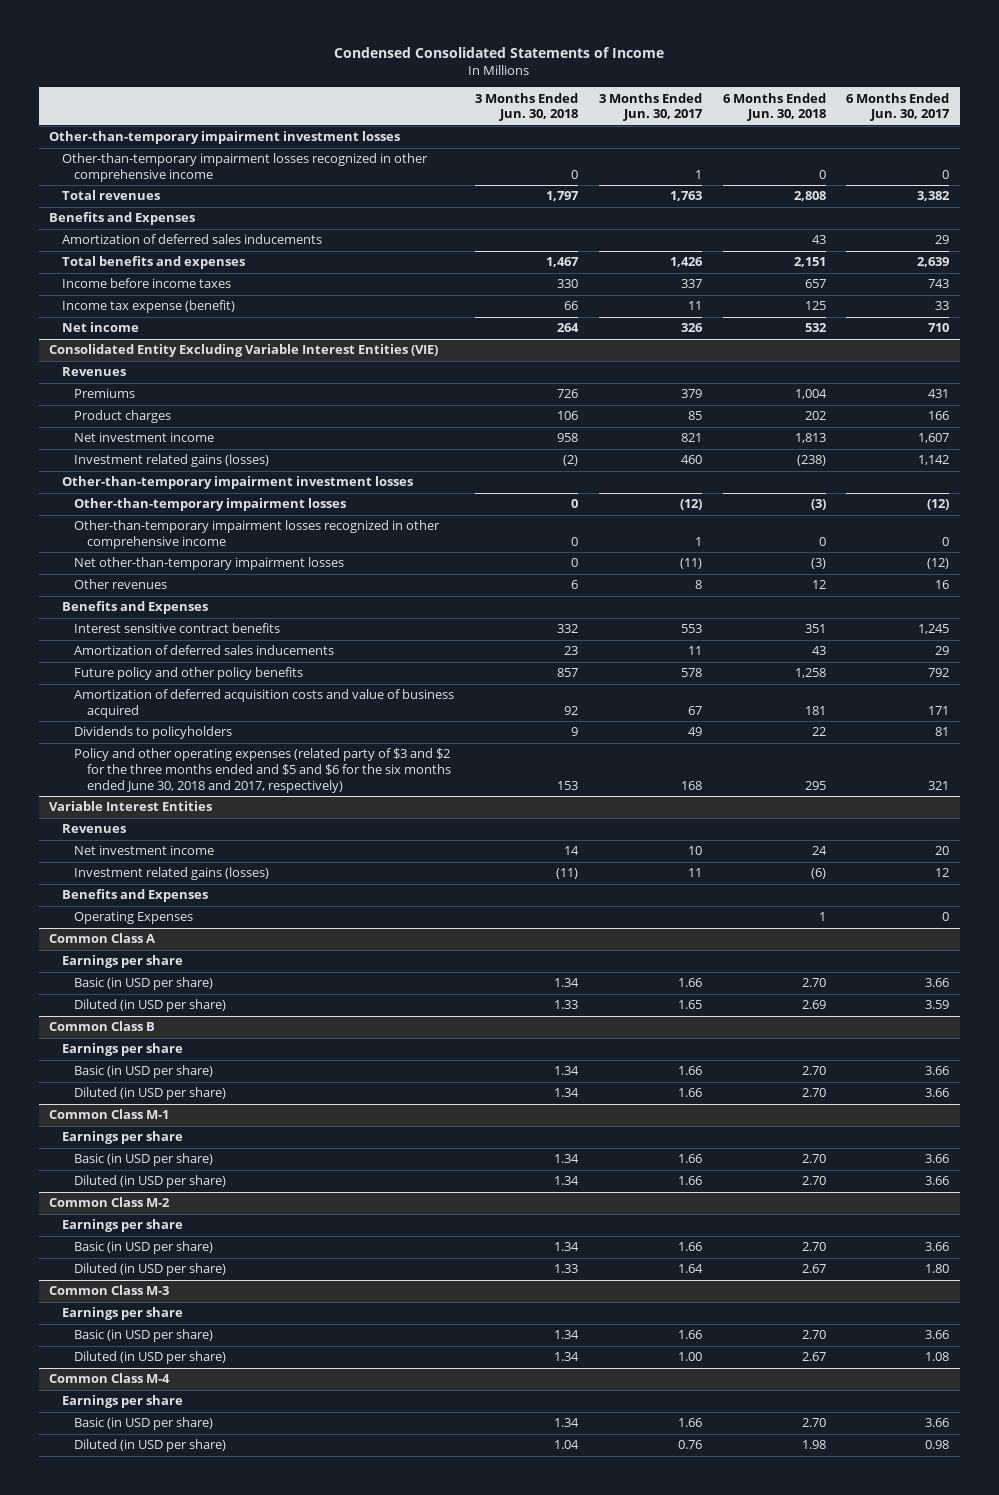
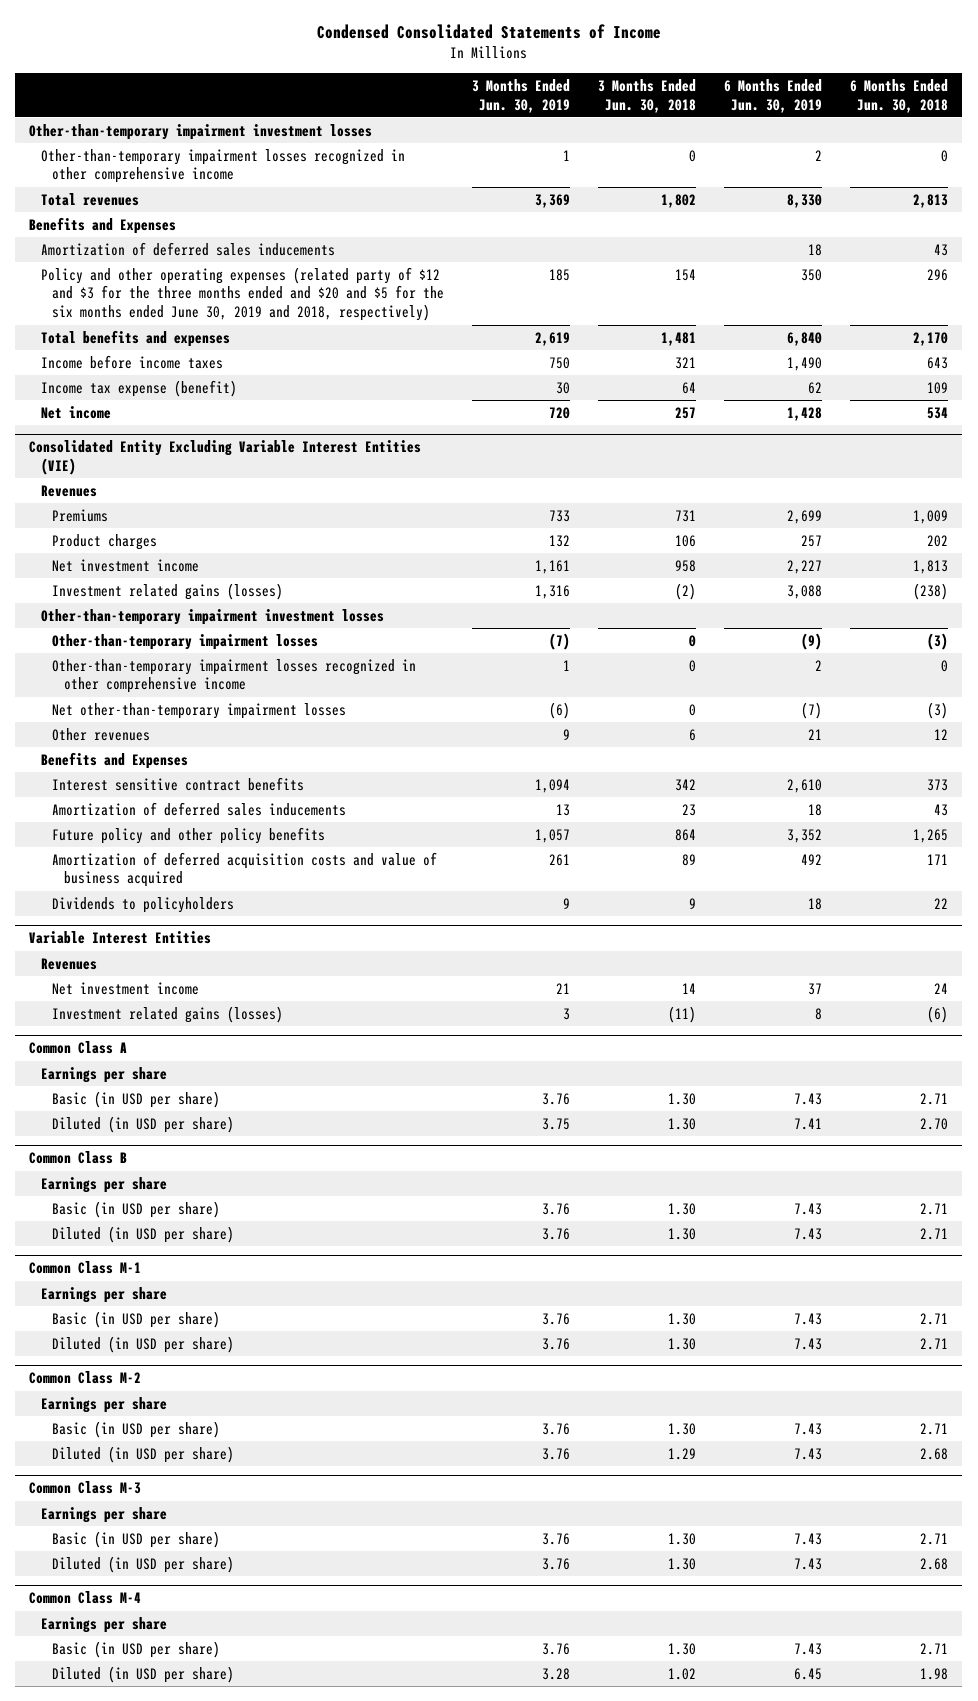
[598,92,703,122] 3 Months Ended Jun. 30, 2017 -> none
[846,92,951,122] 6 Months Ended Jun. 30, 2017 -> none
none -> [472,78,571,113] 3 Months Ended Jun. 30, 2019
none -> [724,78,823,113] 6 Months Ended Jun. 30, 2019
[546,191,580,202] 1,797 -> [661,193,697,208] 1,802
[793,191,826,202] 2,808 -> [913,193,949,208] 2,813
none -> [40,266,445,322] Policy and other operating expenses (related party of $12 and $3 for the three months ended and $20 and $5 for the six months ended June 30, 2019 and 2018, respectively)
[546,257,580,268] 1,467 -> [661,331,697,346] 1,481
[793,257,826,268] 2,151 -> [913,331,949,346] 2,170
[557,279,579,289] 330 -> [675,356,697,369] 321
[804,279,826,289] 657 -> [927,356,949,369] 643
[564,301,579,311] 66 -> [682,381,697,394] 64
[804,301,826,311] 125 -> [927,381,949,394] 109
[557,323,580,333] 264 -> [675,406,697,419] 257
[804,323,827,333] 532 -> [927,406,949,419] 534
[557,389,579,399] 726 -> [675,509,697,522] 731
[794,389,827,400] 1,004 -> [913,509,949,524] 1,009
[557,624,579,634] 332 -> [675,778,697,791] 342
[804,624,826,634] 351 -> [927,778,949,791] 373
[557,668,579,678] 857 -> [675,828,697,841] 864
[794,668,826,679] 1,258 -> [913,828,949,843] 1,265
[564,706,579,716] 92 -> [682,853,697,866] 89
[804,706,826,716] 181 -> [927,853,949,865] 171
[74,748,451,793] Policy and other operating expenses (related party of $3 and $2 for the three months ended and $5 and $6 for the six months ended June 30, 2018 and 2017, respectively) -> none
[61,889,208,903] Benefits and Expenses -> none
[74,911,194,925] Operating Expenses -> none
[554,978,580,988] 1.34 -> [668,1092,697,1105] 1.30
[801,978,826,988] 2.70 -> [920,1092,949,1105] 2.71
[554,1000,579,1010] 1.33 -> [668,1117,697,1130] 1.30
[801,1000,826,1010] 2.69 -> [920,1117,949,1130] 2.70
[554,1066,580,1076] 1.34 -> [668,1202,697,1215] 1.30
[801,1066,826,1076] 2.70 -> [920,1202,949,1215] 2.71
[554,1088,580,1098] 1.34 -> [668,1227,697,1240] 1.30
[801,1088,826,1098] 2.70 -> [920,1227,949,1240] 2.71
[554,1154,580,1164] 1.34 -> [668,1312,697,1325] 1.30
[801,1154,826,1164] 2.70 -> [920,1312,949,1325] 2.71
[554,1176,580,1186] 1.34 -> [668,1337,697,1350] 1.30
[801,1176,826,1186] 2.70 -> [920,1337,949,1350] 2.71
[554,1242,580,1252] 1.34 -> [668,1422,697,1435] 1.30
[801,1242,826,1252] 2.70 -> [920,1422,949,1435] 2.71
[554,1264,579,1274] 1.33 -> [668,1447,697,1460] 1.29
[801,1264,826,1274] 2.67 -> [920,1447,949,1460] 2.68
[554,1330,580,1340] 1.34 -> [668,1532,697,1545] 1.30
[801,1330,826,1340] 2.70 -> [920,1532,949,1545] 2.71
[554,1352,580,1362] 1.34 -> [668,1557,697,1570] 1.30
[801,1352,826,1362] 2.67 -> [920,1557,949,1570] 2.68
[554,1418,580,1428] 1.34 -> [668,1642,697,1655] 1.30
[801,1418,826,1428] 2.70 -> [920,1642,949,1655] 2.71
[554,1440,580,1450] 1.04 -> [668,1667,697,1680] 1.02

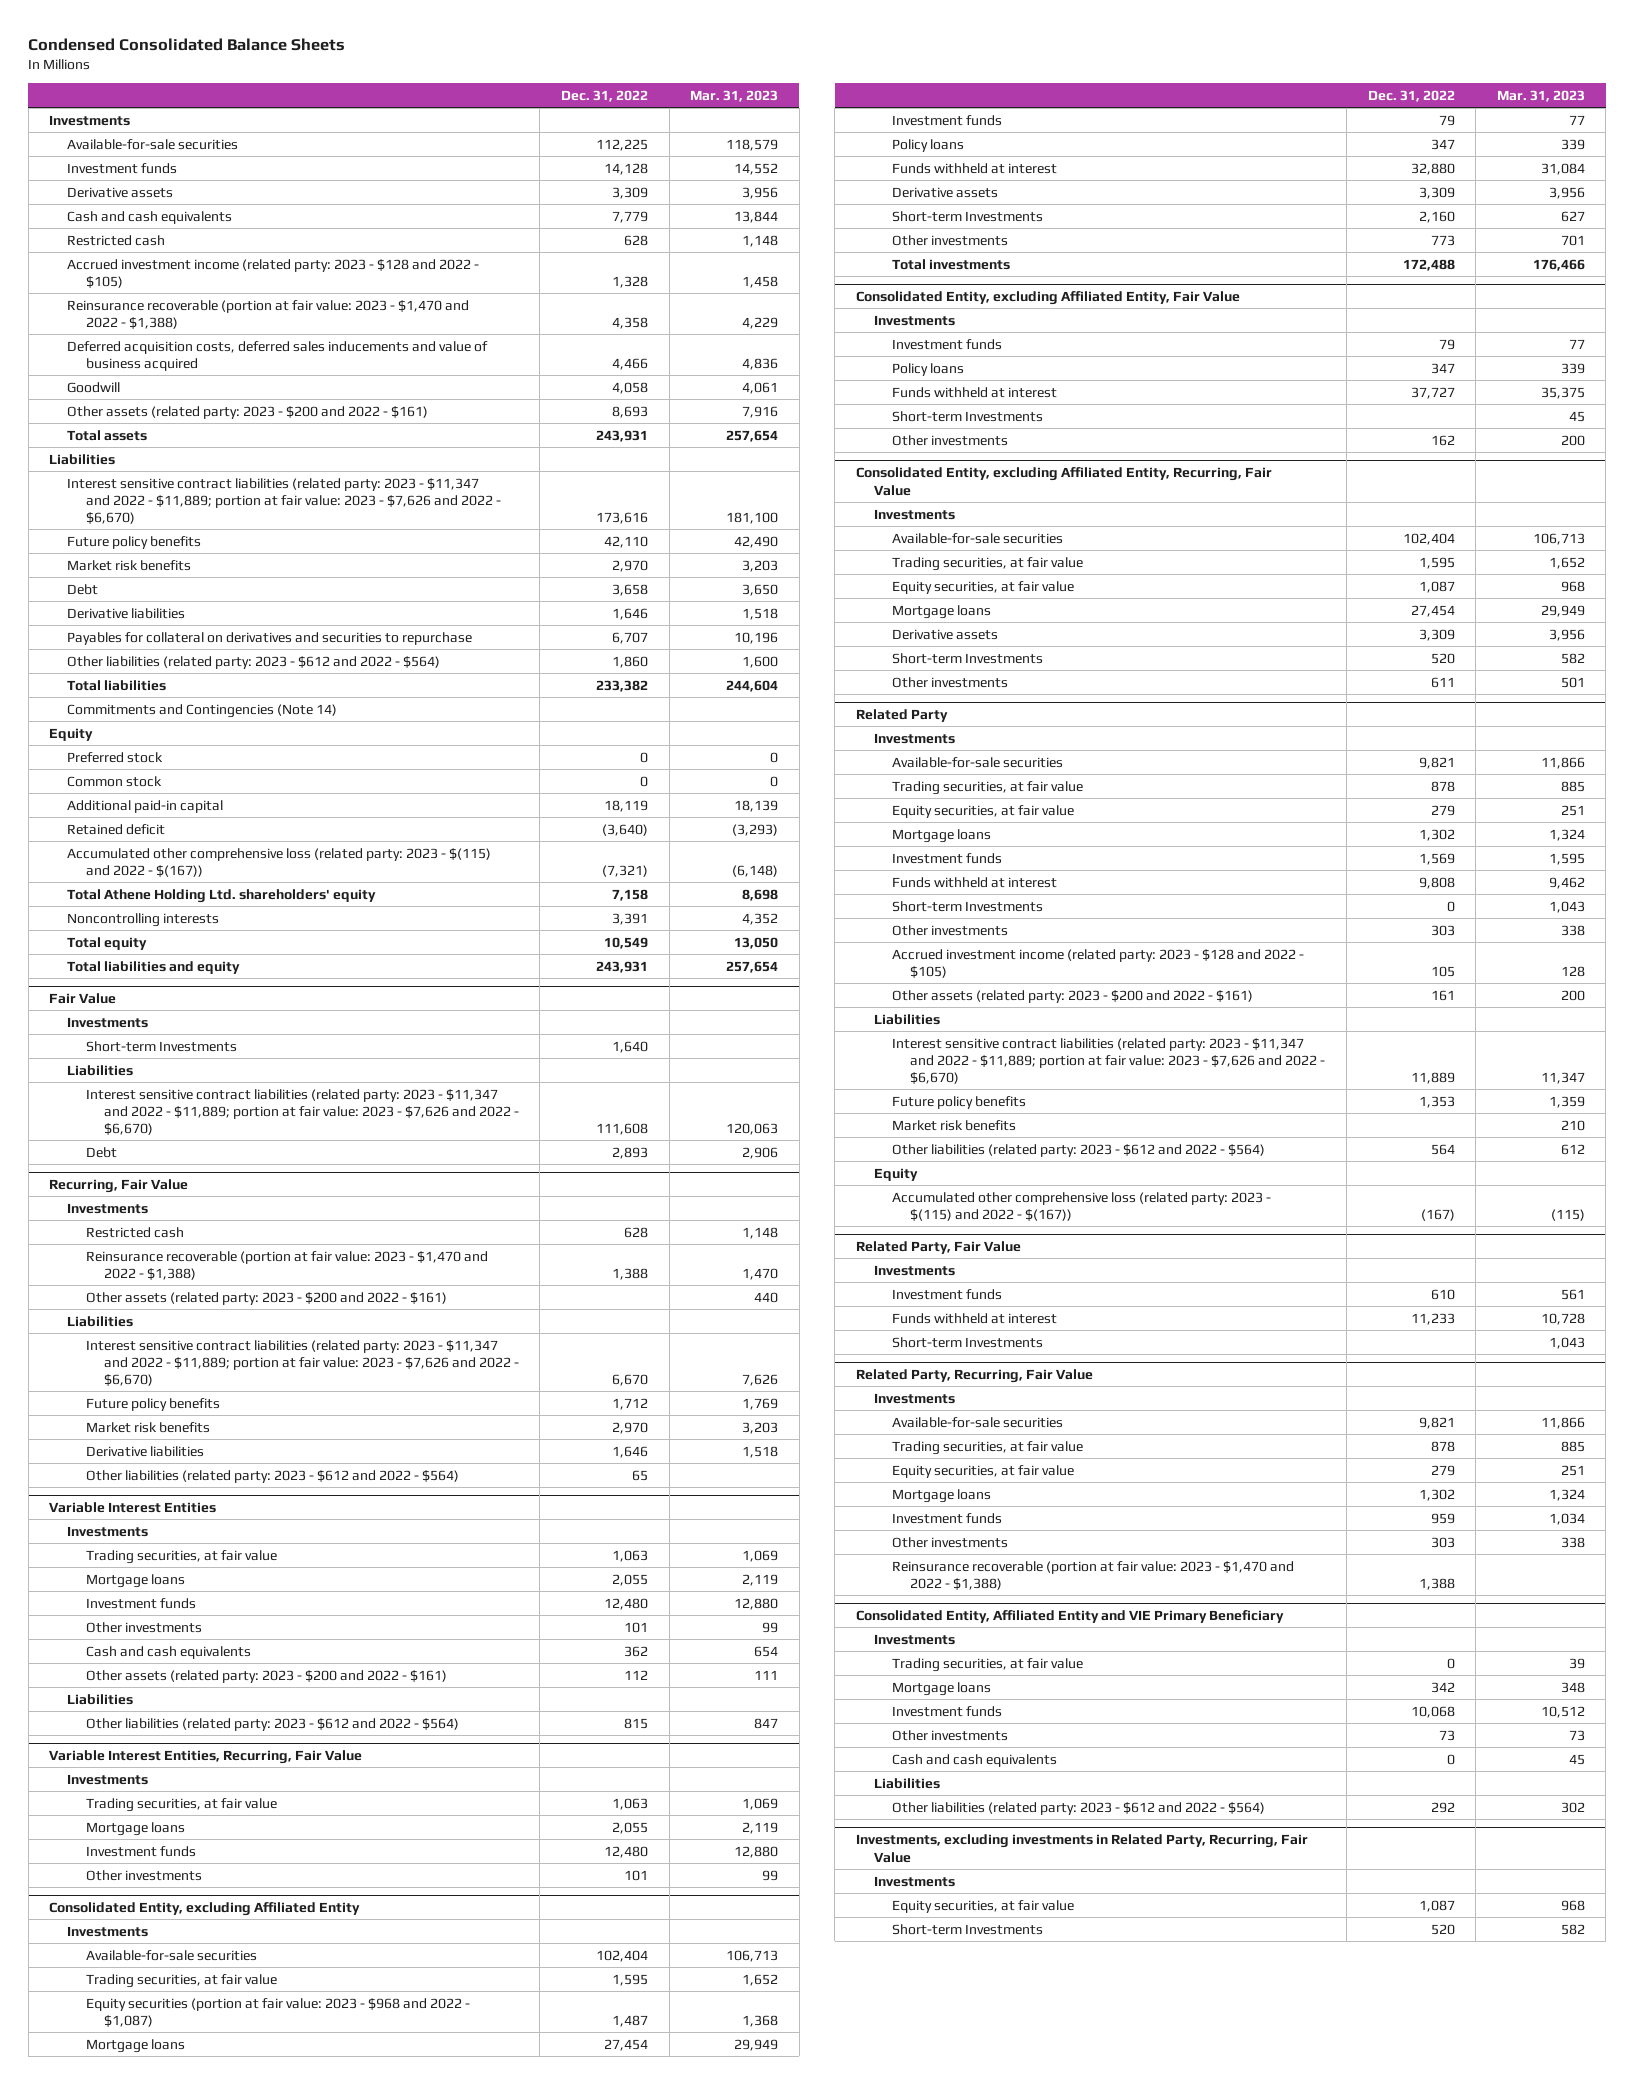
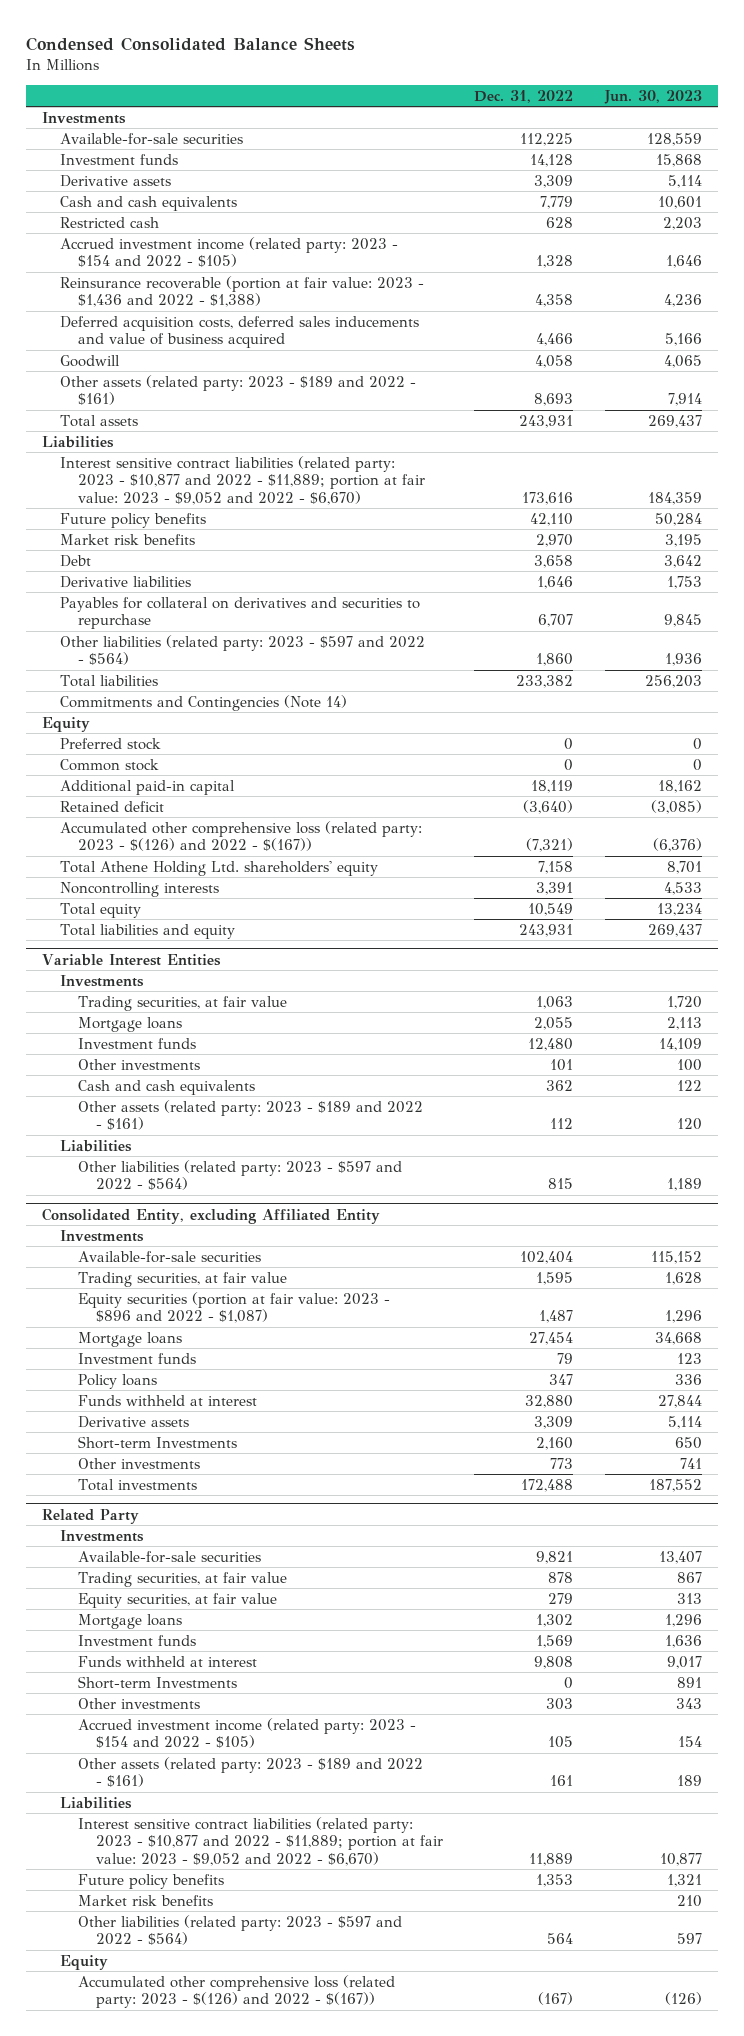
[690,89,779,102] Mar. 31, 2023 -> none
none -> [603,89,702,104] Jun. 30, 2023
[67,258,480,288] Accrued investment income (related party: 2023 - $128 and 2022 - $105) -> [59,236,398,268] Accrued investment income (related party: 2023 - $154 and 2022 - $105)
[67,299,470,329] Reinsurance recoverable (portion at fair value: 2023 - $1,470 and 2022 - $1,388) -> [59,275,424,308] Reinsurance recoverable (portion at fair value: 2023 - $1,436 and 2022 - $1,388)
[67,405,429,419] Other assets (related party: 2023 - $200 and 2022 - $161) -> [59,374,416,406] Other assets (related party: 2023 - $189 and 2022 - $161)
[67,477,501,525] Interest sensitive contract liabilities (related party: 2023 - $11,347 and 2022 - $11,889; portion at fair value: 2023 - $7,626 and 2022 - $6,670) -> [59,455,425,505] Interest sensitive contract liabilities (related party: 2023 - $10,877 and 2022 - $11,889; portion at fair value: 2023 - $9,052 and 2022 - $6,670)
[67,655,441,669] Other liabilities (related party: 2023 - $612 and 2022 - $564) -> [59,634,425,666] Other liabilities (related party: 2023 - $597 and 2022 - $564)
[67,847,492,877] Accumulated other comprehensive loss (related party: 2023 - $(115) and 2022 - $(167)) -> [59,820,422,852] Accumulated other comprehensive loss (related party: 2023 - $(126) and 2022 - $(167))
[49,993,117,1005] Fair Value -> none
[67,1016,149,1028] Investments -> none
[85,1040,237,1052] Short-term Investments -> none
[67,1064,134,1076] Liabilities -> none
[85,1088,519,1136] Interest sensitive contract liabilities (related party: 2023 - $11,347 and 2022 - $11,889; portion at fair value: 2023 - $7,626 and 2022 - $6,670) -> none
[85,1146,117,1158] Debt -> none
[49,1179,189,1194] Recurring, Fair Value -> none
[67,1202,149,1214] Investments -> none
[85,1226,184,1238] Restricted cash -> none
[85,1250,488,1280] Reinsurance recoverable (portion at fair value: 2023 - $1,470 and 2022 - $1,388) -> none
[85,1291,447,1305] Other assets (related party: 2023 - $200 and 2022 - $161) -> none
[67,1315,134,1327] Liabilities -> none
[85,1339,519,1387] Interest sensitive contract liabilities (related party: 2023 - $11,347 and 2022 - $11,889; portion at fair value: 2023 - $7,626 and 2022 - $6,670) -> none
[85,1397,220,1411] Future policy benefits -> none
[85,1421,210,1433] Market risk benefits -> none
[85,1445,204,1457] Derivative liabilities -> none
[85,1469,459,1483] Other liabilities (related party: 2023 - $612 and 2022 - $564) -> none
[85,1669,447,1683] Other assets (related party: 2023 - $200 and 2022 - $161) -> [77,1099,423,1131] Other assets (related party: 2023 - $189 and 2022 - $161)
[49,1750,363,1765] Variable Interest Entities, Recurring, Fair Value -> none
[67,1773,149,1785] Investments -> none
[85,1797,277,1812] Trading securities, at fair value -> none
[85,1821,185,1836] Mortgage loans -> none
[85,1845,196,1857] Investment funds -> none
[85,1869,202,1881] Other investments -> none
[85,1717,459,1731] Other liabilities (related party: 2023 - $612 and 2022 - $564) -> [77,1159,402,1191] Other liabilities (related party: 2023 - $597 and 2022 - $564)
[85,1997,470,2027] Equity securities (portion at fair value: 2023 - $968 and 2022 - $1,087) -> [77,1291,390,1324] Equity securities (portion at fair value: 2023 - $896 and 2022 - $1,087)
[855,291,1240,306] Consolidated Entity, excluding Affiliated Entity, Fair Value -> none
[874,314,956,326] Investments -> none
[892,338,1003,350] Investment funds -> none
[892,362,965,376] Policy loans -> none
[892,386,1058,398] Funds withheld at interest -> none
[892,410,1044,422] Short-term Investments -> none
[892,434,1009,446] Other investments -> none
[855,467,1272,496] Consolidated Entity, excluding Affiliated Entity, Recurring, Fair Value -> none
[874,508,956,520] Investments -> none
[892,532,1064,544] Available-for-sale securities -> none
[892,556,1084,571] Trading securities, at fair value -> none
[892,580,1075,594] Equity securities, at fair value -> none
[892,604,992,619] Mortgage loans -> none
[892,628,999,640] Derivative assets -> none
[892,652,1044,664] Short-term Investments -> none
[892,676,1009,688] Other investments -> none
[892,948,1305,978] Accrued investment income (related party: 2023 - $128 and 2022 - $105) -> [77,1717,416,1749] Accrued investment income (related party: 2023 - $154 and 2022 - $105)
[892,989,1254,1003] Other assets (related party: 2023 - $200 and 2022 - $161) -> [77,1756,423,1788] Other assets (related party: 2023 - $189 and 2022 - $161)
[892,1037,1326,1085] Interest sensitive contract liabilities (related party: 2023 - $11,347 and 2022 - $11,889; portion at fair value: 2023 - $7,626 and 2022 - $6,670) -> [77,1816,443,1866] Interest sensitive contract liabilities (related party: 2023 - $10,877 and 2022 - $11,889; portion at fair value: 2023 - $9,052 and 2022 - $6,670)
[892,1143,1266,1157] Other liabilities (related party: 2023 - $612 and 2022 - $564) -> [77,1914,402,1946] Other liabilities (related party: 2023 - $597 and 2022 - $564)
[855,1241,1021,1255] Related Party, Fair Value -> none
[874,1264,956,1276] Investments -> none
[892,1288,1003,1300] Investment funds -> none
[892,1312,1058,1324] Funds withheld at interest -> none
[892,1336,1044,1348] Short-term Investments -> none
[855,1369,1093,1384] Related Party, Recurring, Fair Value -> none
[874,1392,956,1404] Investments -> none
[892,1416,1064,1428] Available-for-sale securities -> none
[892,1440,1084,1455] Trading securities, at fair value -> none
[892,1464,1075,1478] Equity securities, at fair value -> none
[892,1488,992,1503] Mortgage loans -> none
[892,1512,1003,1524] Investment funds -> none
[892,1536,1009,1548] Other investments -> none
[892,1560,1295,1590] Reinsurance recoverable (portion at fair value: 2023 - $1,470 and 2022 - $1,388) -> none
[855,1610,1284,1624] Consolidated Entity, Affiliated Entity and VIE Primary Beneficiary -> none
[874,1633,956,1645] Investments -> none
[892,1657,1084,1672] Trading securities, at fair value -> none
[892,1681,992,1696] Mortgage loans -> none
[892,1705,1003,1717] Investment funds -> none
[892,1729,1009,1741] Other investments -> none
[892,1753,1058,1767] Cash and cash equivalents -> none
[874,1777,941,1789] Liabilities -> none
[892,1801,1266,1815] Other liabilities (related party: 2023 - $612 and 2022 - $564) -> none
[855,1834,1308,1863] Investments, excluding investments in Related Party, Recurring, Fair Value -> none
[874,1875,956,1887] Investments -> none
[892,1899,1075,1913] Equity securities, at fair value -> none
[892,1923,1044,1935] Short-term Investments -> none
[892,1191,1272,1221] Accumulated other comprehensive loss (related party: 2023 - $(115) and 2022 - $(167)) -> [77,1974,395,2009] Accumulated other comprehensive loss (related party: 2023 - $(126) and 2022 - $(167))

